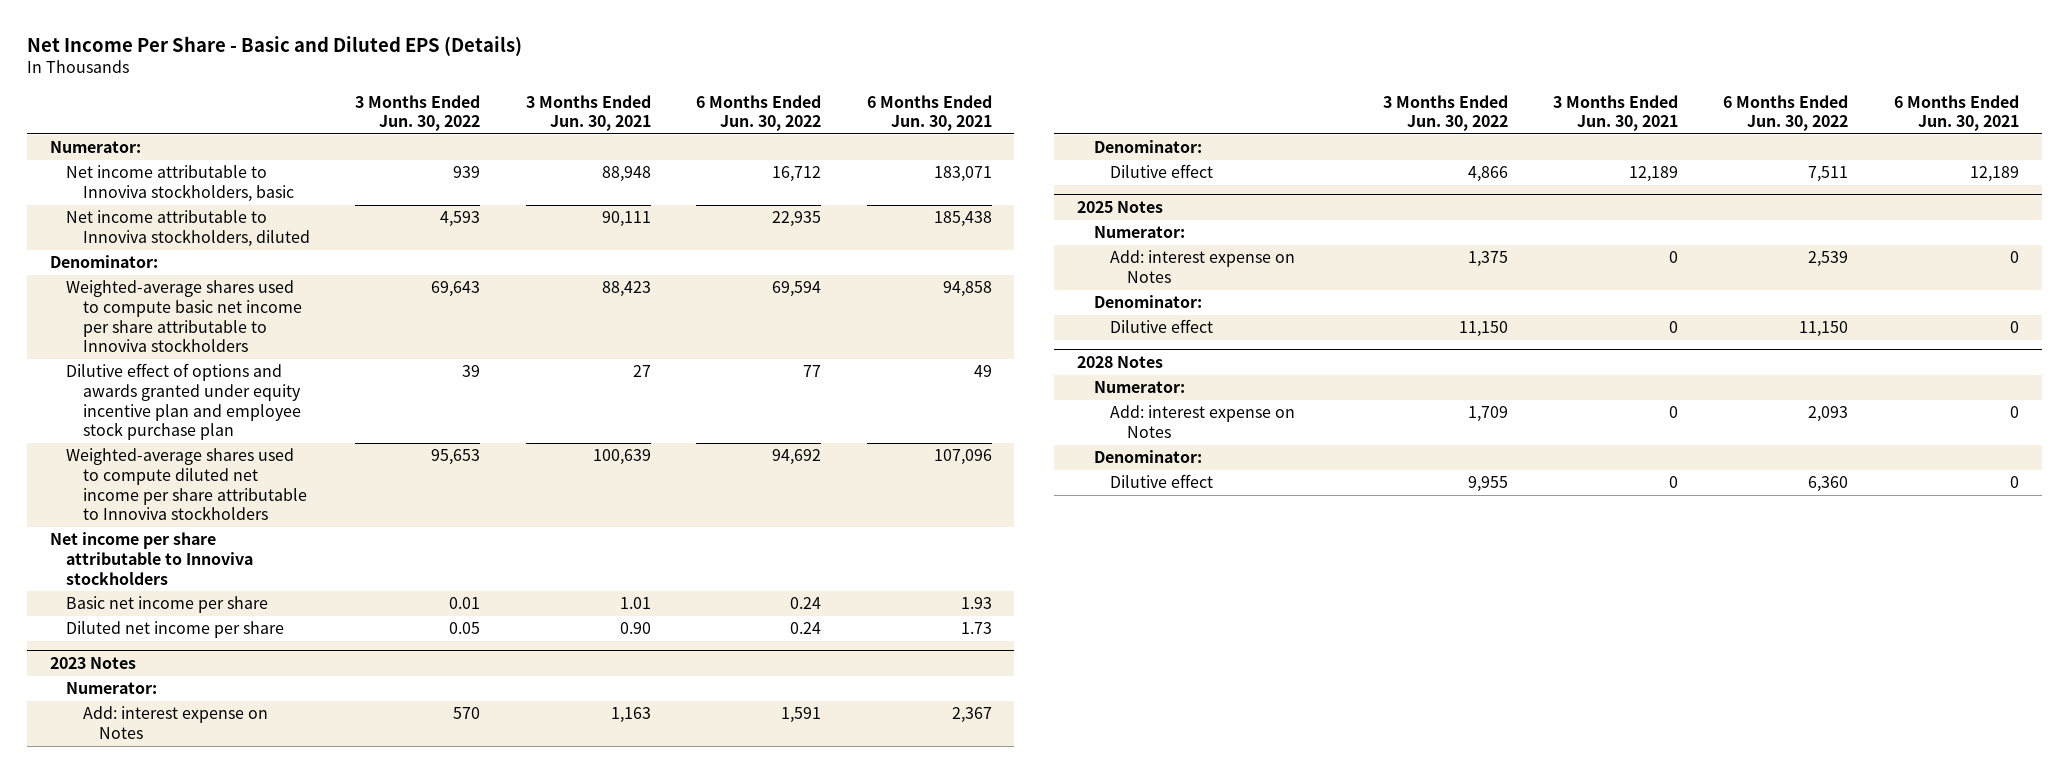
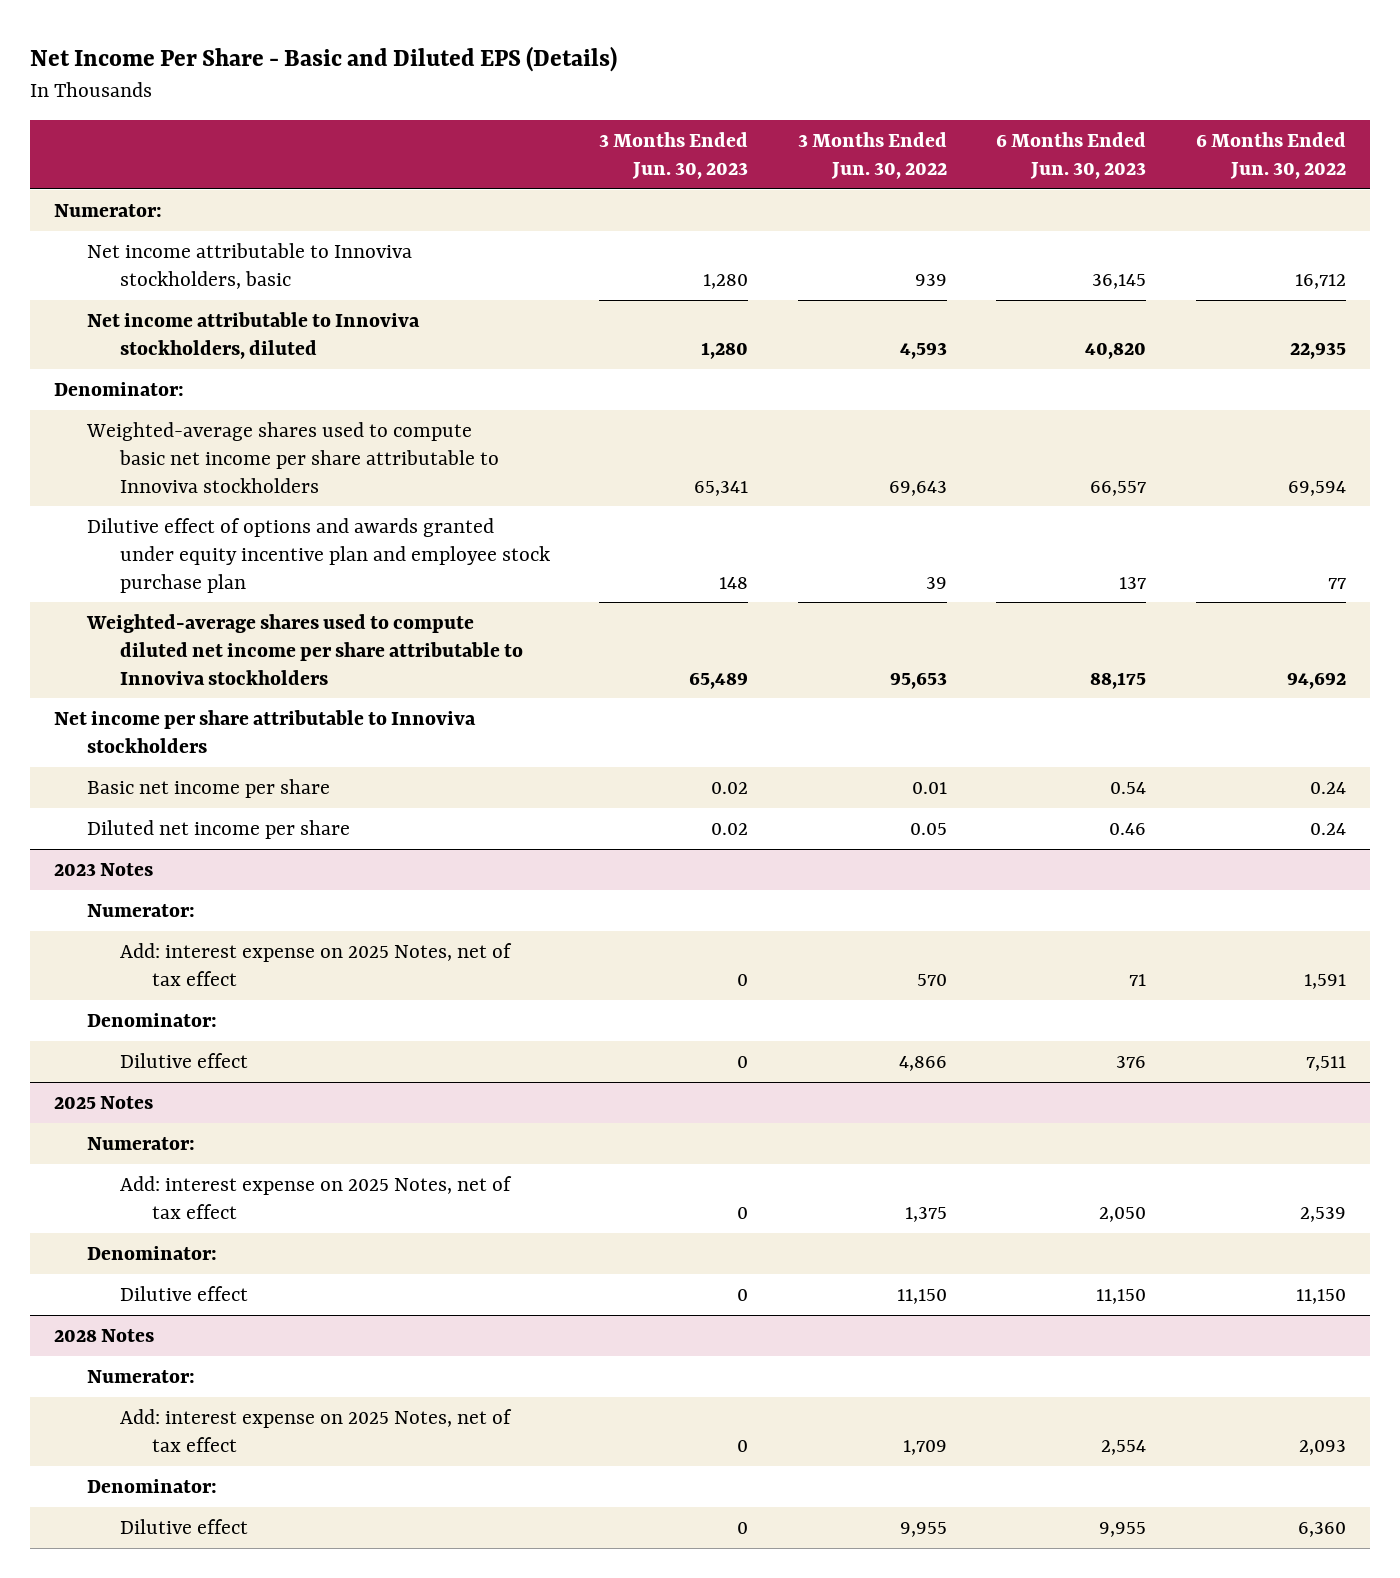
[525,94,651,132] 3 Months Ended Jun. 30, 2021 -> none
[866,94,992,132] 6 Months Ended Jun. 30, 2021 -> none
none -> [599,132,749,179] 3 Months Ended Jun. 30, 2023
none -> [996,132,1147,179] 6 Months Ended Jun. 30, 2023
[82,706,268,740] Add: interest expense on Notes -> [119,943,512,986] Add: interest expense on 2025 Notes, net of tax effect
[1110,250,1296,284] Add: interest expense on Notes -> [119,1176,512,1219] Add: interest expense on 2025 Notes, net of tax effect
[1110,405,1296,439] Add: interest expense on Notes -> [119,1409,512,1452] Add: interest expense on 2025 Notes, net of tax effect

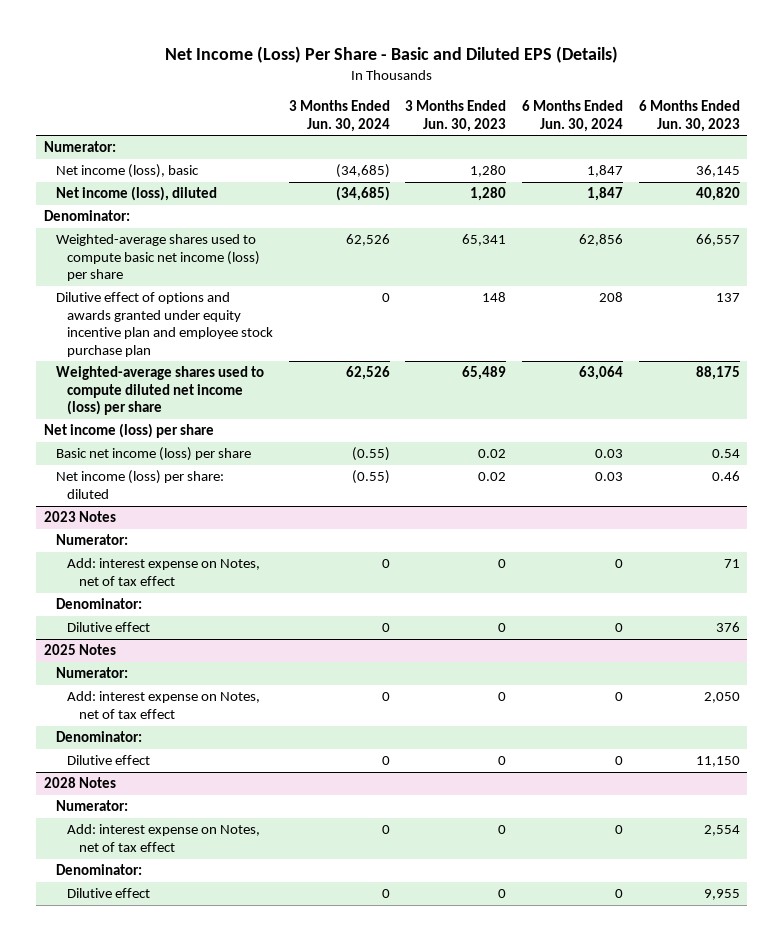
[29,45,617,72] Net Income Per Share - Basic and Diluted EPS (Details) -> [164,45,618,63] Net Income (Loss) Per Share - Basic and Diluted EPS (Details)
[797,132,947,179] 3 Months Ended Jun. 30, 2022 -> none
[1195,132,1346,179] 6 Months Ended Jun. 30, 2022 -> none
none -> [288,100,390,132] 3 Months Ended Jun. 30, 2024
none -> [521,100,623,132] 6 Months Ended Jun. 30, 2024
[87,243,413,289] Net income attributable to Innoviva stockholders, basic -> [55,164,199,179] Net income (loss), basic
[87,312,421,359] Net income attributable to Innoviva stockholders, diluted -> [55,186,217,202] Net income (loss), diluted
[86,422,499,493] Weighted-average shares used to compute basic net income per share attributable to Innoviva stockholders -> [55,234,261,282] Weighted-average shares used to compute basic net income (loss) per share
[86,614,523,685] Weighted-average shares used to compute diluted net income per share attributable to Innoviva stockholders -> [55,366,264,416] Weighted-average shares used to compute diluted net income (loss) per share
[54,710,477,753] Net income per share attributable to Innoviva stockholders -> [43,423,214,439] Net income (loss) per share
[87,779,331,799] Basic net income per share -> [55,447,251,462] Basic net income (loss) per share
[87,820,351,840] Diluted net income per share -> [55,470,224,499] Net income (loss) per share: diluted
[119,943,512,986] Add: interest expense on 2025 Notes, net of tax effect -> [67,558,261,586] Add: interest expense on Notes, net of tax effect
[119,1176,512,1219] Add: interest expense on 2025 Notes, net of tax effect -> [67,691,261,719] Add: interest expense on Notes, net of tax effect
[119,1409,512,1452] Add: interest expense on 2025 Notes, net of tax effect -> [67,824,261,852] Add: interest expense on Notes, net of tax effect

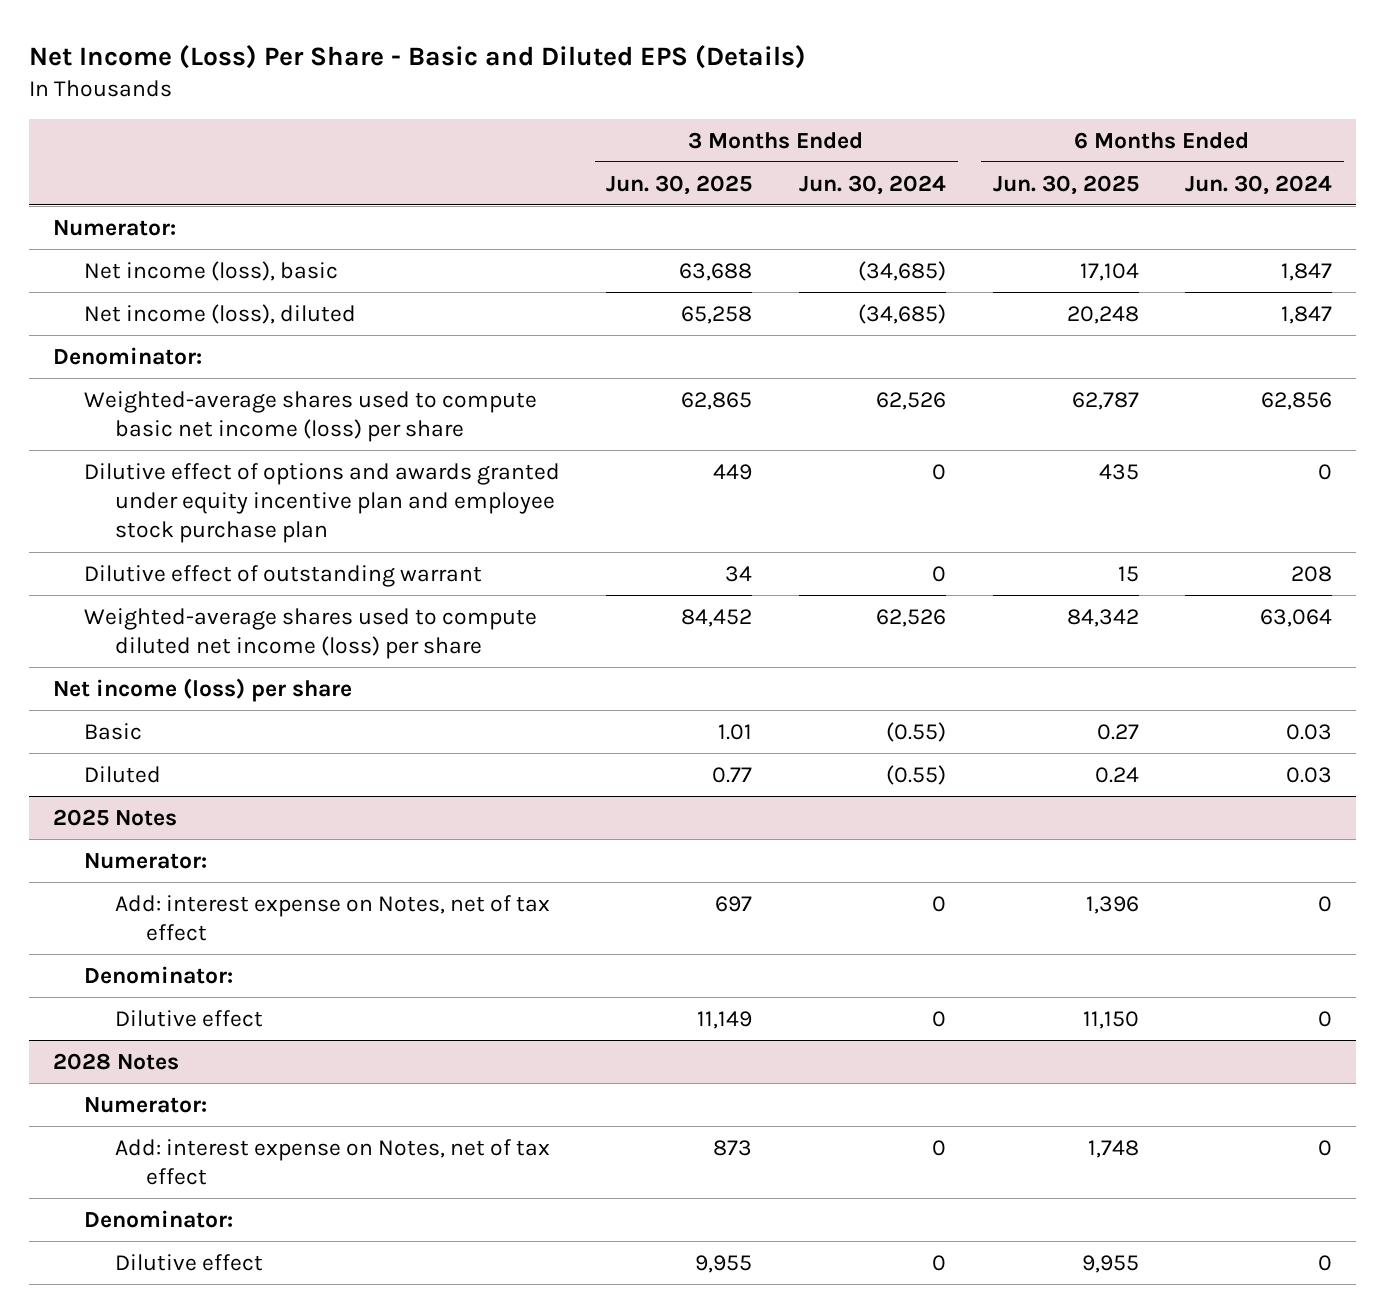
[405,100,507,132] 3 Months Ended Jun. 30, 2023 -> none
[638,100,740,132] 6 Months Ended Jun. 30, 2023 -> none
none -> [606,174,753,195] Jun. 30, 2025
none -> [992,174,1139,195] Jun. 30, 2025
[598,292,623,303] 208 -> [1318,463,1333,480] 0
none -> [83,564,482,587] Dilutive effect of outstanding warrant
[43,511,116,523] 2023 Notes -> none
[55,534,128,546] Numerator: -> none
[67,558,261,586] Add: interest expense on Notes, net of tax effect -> none
[55,598,142,610] Denominator: -> none
[67,622,151,633] Dilutive effect -> none
[55,447,251,462] Basic net income (loss) per share -> [83,722,142,740] Basic
[55,470,224,499] Net income (loss) per share: diluted -> [83,765,161,783] Diluted

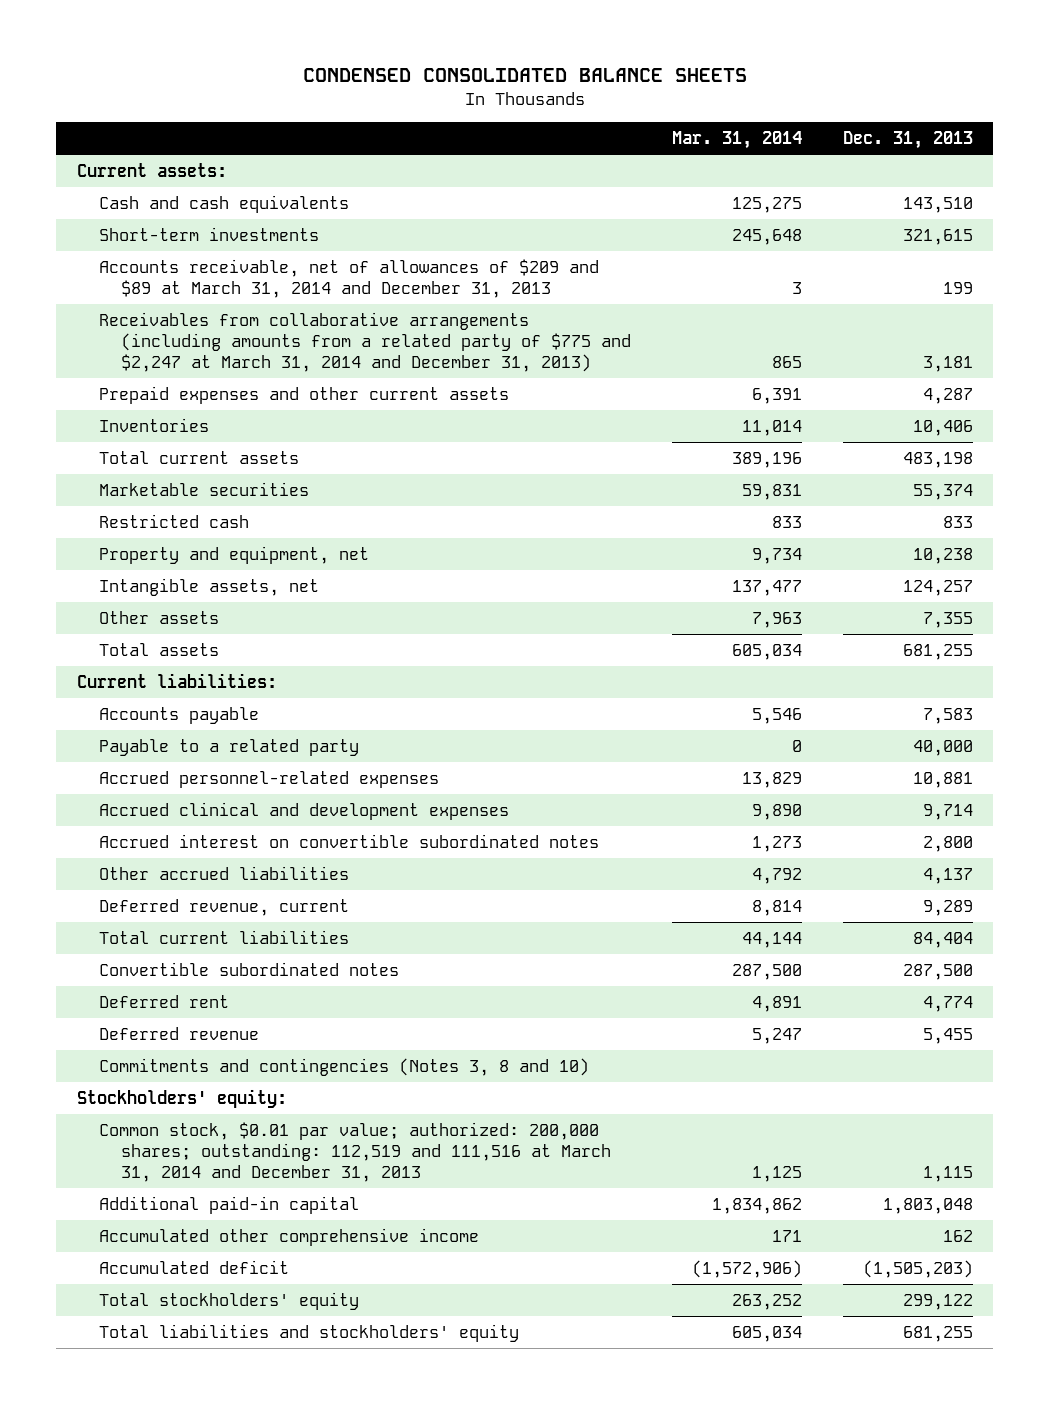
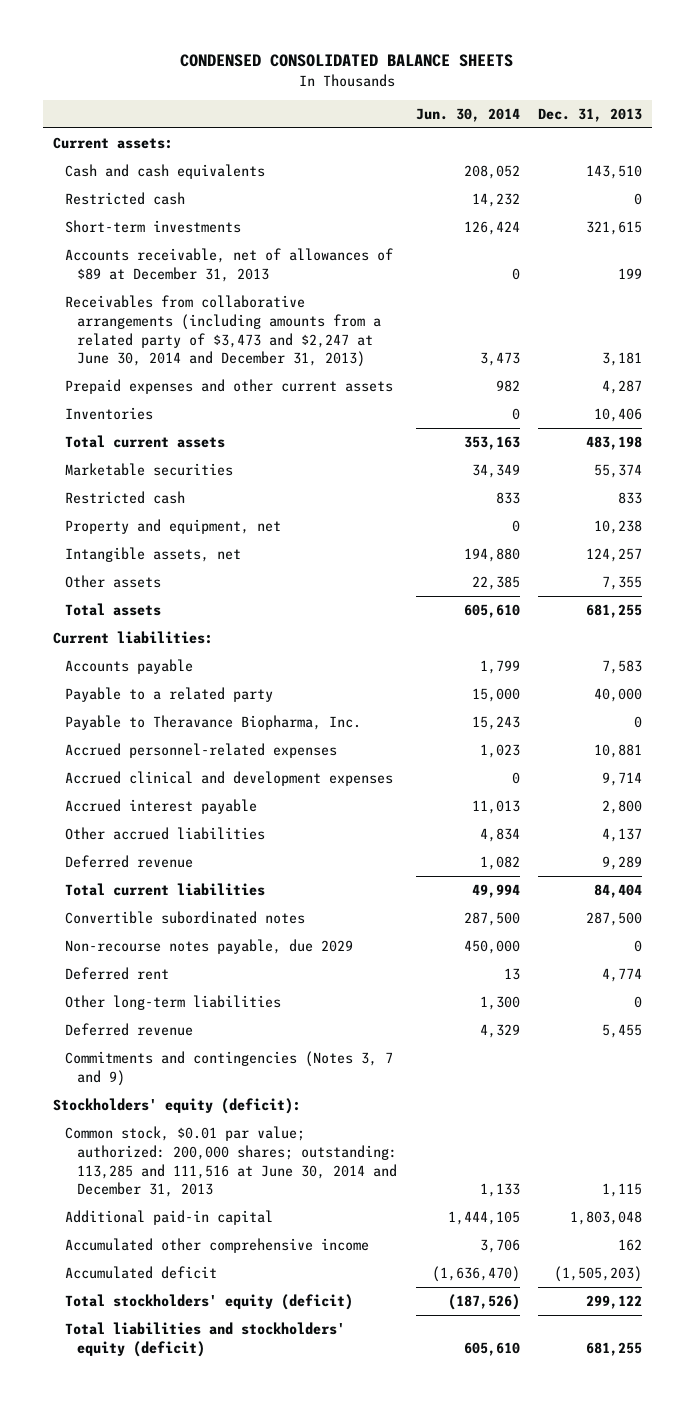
[671,130,802,149] Mar. 31, 2014 -> none
none -> [415,107,520,122] Jun. 30, 2014
none -> [64,191,185,205] Restricted cash
[98,259,599,298] Accounts receivable, net of allowances of $209 and $89 at March 31, 2014 and December 31, 2013 -> [64,247,393,282] Accounts receivable, net of allowances of $89 at December 31, 2013
[98,312,631,372] Receivables from collaborative arrangements (including amounts from a related party of $775 and $2,247 at March 31, 2014 and December 31, 2013) -> [64,294,382,368] Receivables from collaborative arrangements (including amounts from a related party of $3,473 and $2,247 at June 30, 2014 and December 31, 2013)
none -> [64,714,361,730] Payable to Theravance Biopharma, Inc.
[98,834,599,849] Accrued interest on convertible subordinated notes -> [64,798,257,814] Accrued interest payable
[98,899,349,917] Deferred revenue, current -> [64,854,193,868] Deferred revenue
none -> [64,938,353,954] Non-recourse notes payable, due 2029
none -> [64,994,281,1010] Other long-term liabilities
[98,1058,589,1077] Commitments and contingencies (Notes 3, 8 and 10) -> [64,1050,393,1086] Commitments and contingencies (Notes 3, 7 and 9)
[76,1089,287,1109] Stockholders' equity: -> [52,1097,301,1114] Stockholders' equity (deficit):
[98,1122,611,1182] Common stock, $0.01 par value; authorized: 200,000 shares; outstanding: 112,519 and 111,516 at March 31, 2014 and December 31, 2013 -> [64,1125,398,1198] Common stock, $0.01 par value; authorized: 200,000 shares; outstanding: 113,285 and 111,516 at June 30, 2014 and December 31, 2013
[98,1292,359,1311] Total stockholders' equity -> [64,1293,353,1310] Total stockholders' equity (deficit)
[98,1324,519,1343] Total liabilities and stockholders' equity -> [64,1321,345,1357] Total liabilities and stockholders' equity (deficit)

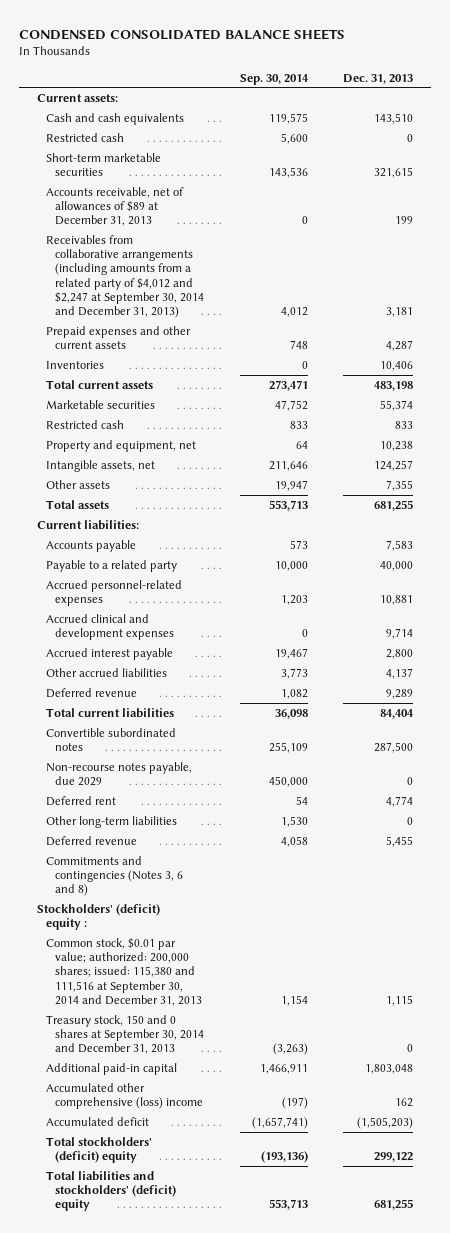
[415,107,520,122] Jun. 30, 2014 -> none
none -> [239,73,309,85] Sep. 30, 2014
[64,219,241,233] Short-term investments -> [46,152,162,177] Short-term marketable securities
[64,294,382,368] Receivables from collaborative arrangements (including amounts from a related party of $3,473 and $2,247 at June 30, 2014 and December 31, 2013) -> [46,234,205,318] Receivables from collaborative arrangements (including amounts from a related party of $4,012 and $2,247 at September 30, 2014 and December 31, 2013)
[64,714,361,730] Payable to Theravance Biopharma, Inc. -> none
[64,1050,393,1086] Commitments and contingencies (Notes 3, 7 and 9) -> [46,855,184,897] Commitments and contingencies (Notes 3, 6 and 8)
[52,1097,301,1114] Stockholders' equity (deficit): -> [37,903,161,931] Stockholders' (deficit) equity :
[64,1125,398,1198] Common stock, $0.01 par value; authorized: 200,000 shares; outstanding: 113,285 and 111,516 at June 30, 2014 and December 31, 2013 -> [46,937,203,1006] Common stock, $0.01 par value; authorized: 200,000 shares; issued: 115,380 and 111,516 at September 30, 2014 and December 31, 2013
none -> [46,1014,205,1055] Treasury stock, 150 and 0 shares at September 30, 2014 and December 31, 2013
[64,1237,369,1253] Accumulated other comprehensive income -> [46,1082,204,1110] Accumulated other comprehensive (loss) income
[64,1293,353,1310] Total stockholders' equity (deficit) -> [46,1136,153,1164] Total stockholders' (deficit) equity
[64,1321,345,1357] Total liabilities and stockholders' equity (deficit) -> [46,1170,177,1212] Total liabilities and stockholders' (deficit) equity

